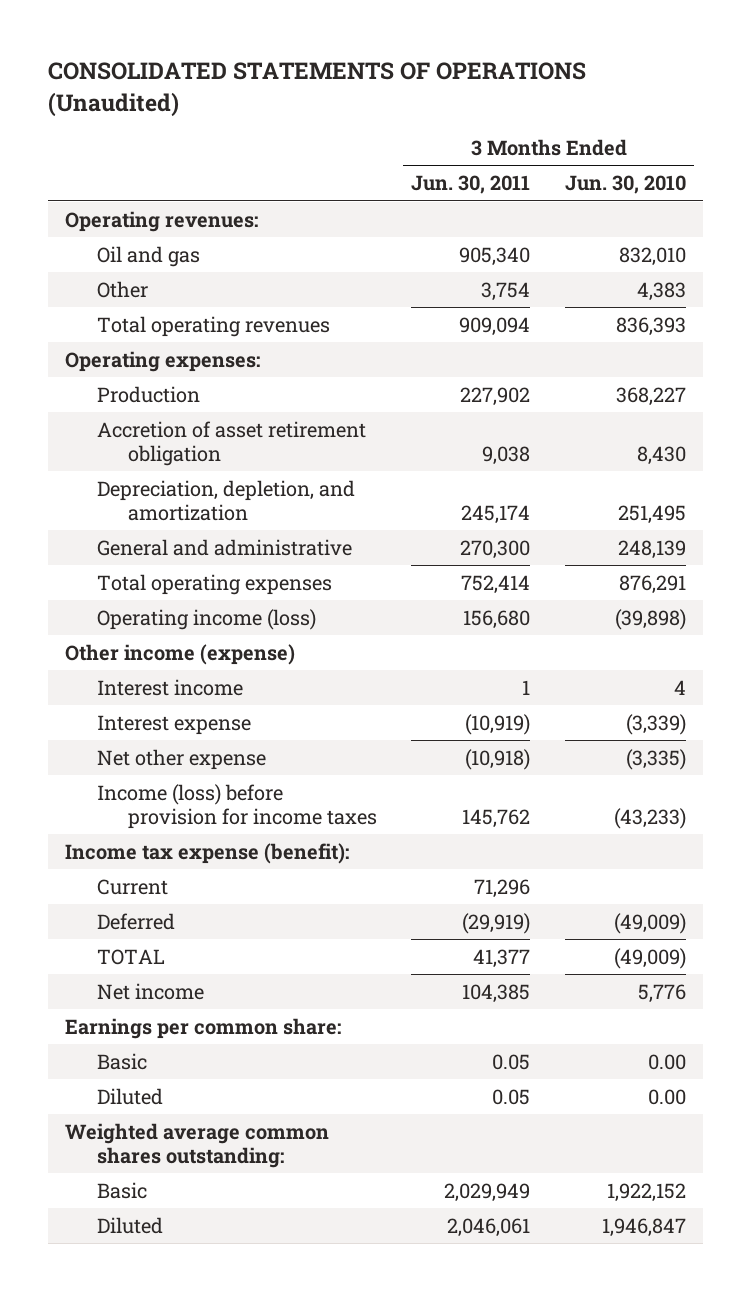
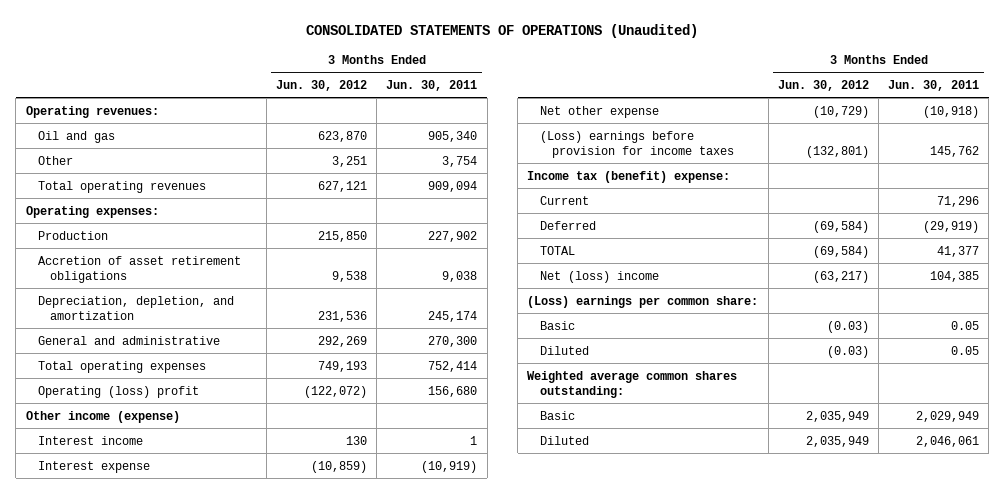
[564,175,686,195] Jun. 30, 2010 -> none
none -> [276,79,368,91] Jun. 30, 2012
[96,420,366,467] Accretion of asset retirement obligation -> [37,255,241,283] Accretion of asset retirement obligations
[96,608,316,630] Operating income (loss) -> [37,385,199,398] Operating (loss) profit
[96,783,378,830] Income (loss) before provision for income taxes -> [539,130,734,158] (Loss) earnings before provision for income taxes
[65,842,350,864] Income tax expense (benefit): -> [527,170,731,183] Income tax (benefit) expense:
[96,982,204,1000] Net income -> [539,270,659,283] Net (loss) income
[65,1017,342,1039] Earnings per common share: -> [527,295,759,308] (Loss) earnings per common share:

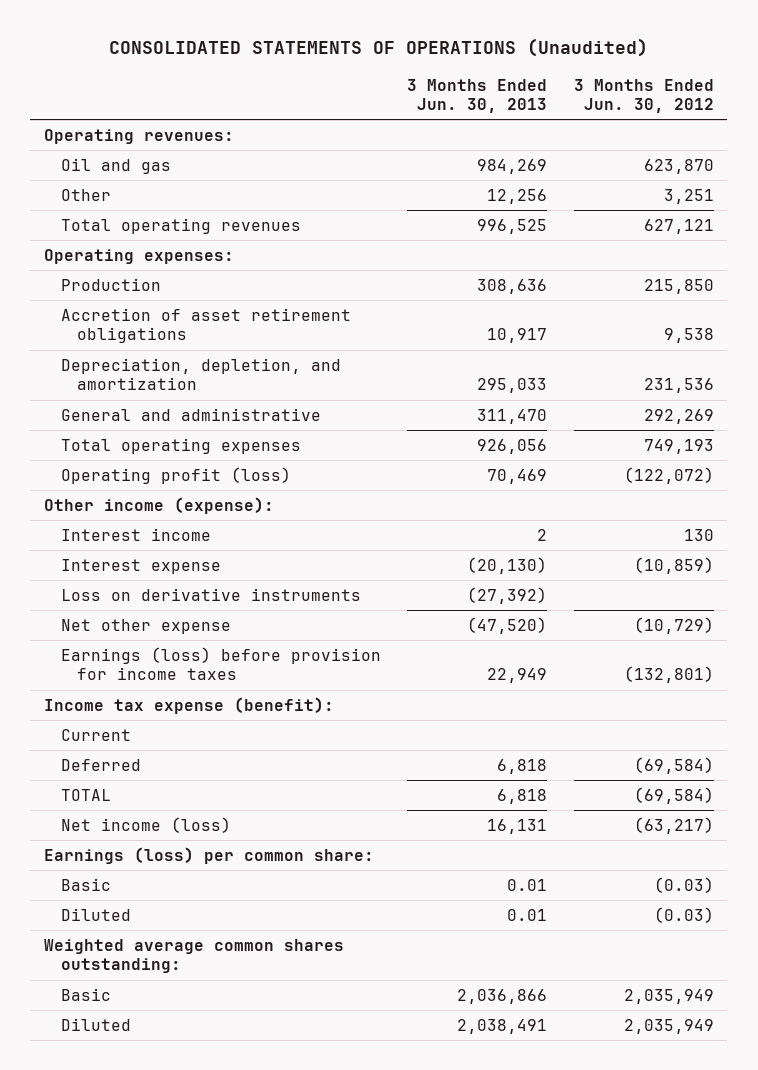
[386,79,478,91] Jun. 30, 2011 -> none
none -> [407,78,548,113] 3 Months Ended Jun. 30, 2013
[37,385,199,398] Operating (loss) profit -> [60,466,291,484] Operating profit (loss)
[25,410,180,423] Other income (expense) -> [43,496,274,514] Other income (expense):
none -> [60,587,361,601] Loss on derivative instruments
[539,130,734,158] (Loss) earnings before provision for income taxes -> [60,646,381,681] Earnings (loss) before provision for income taxes
[527,170,731,183] Income tax (benefit) expense: -> [43,696,334,714] Income tax expense (benefit):
[539,270,659,283] Net (loss) income -> [60,816,231,833] Net income (loss)
[527,295,759,308] (Loss) earnings per common share: -> [43,846,374,864] Earnings (loss) per common share:

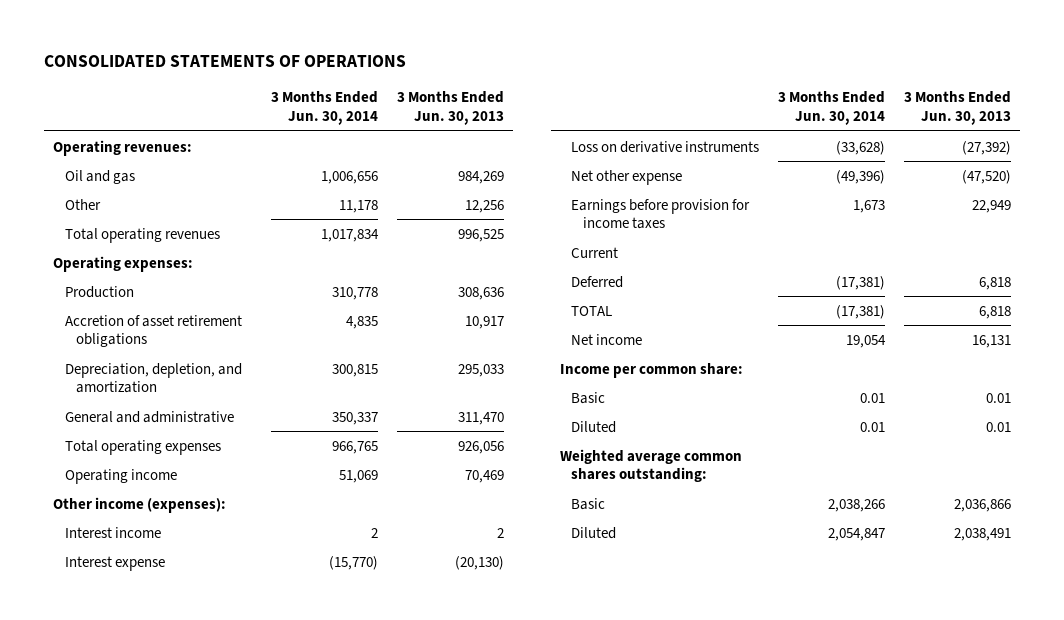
[108,38,648,58] CONSOLIDATED STATEMENTS OF OPERATIONS (Unaudited) -> [44,55,407,68] CONSOLIDATED STATEMENTS OF OPERATIONS
[574,78,715,113] 3 Months Ended Jun. 30, 2012 -> none
none -> [271,91,379,125] 3 Months Ended Jun. 30, 2014
[60,466,291,484] Operating profit (loss) -> [64,468,177,484] Operating income
[43,496,274,514] Other income (expense): -> [53,496,227,513] Other income (expenses):
[43,696,334,714] Income tax expense (benefit): -> none
[60,646,381,681] Earnings (loss) before provision for income taxes -> [571,198,751,230] Earnings before provision for income taxes
[60,816,231,833] Net income (loss) -> [571,333,643,345] Net income
[43,846,374,864] Earnings (loss) per common share: -> [560,362,744,378] Income per common share:

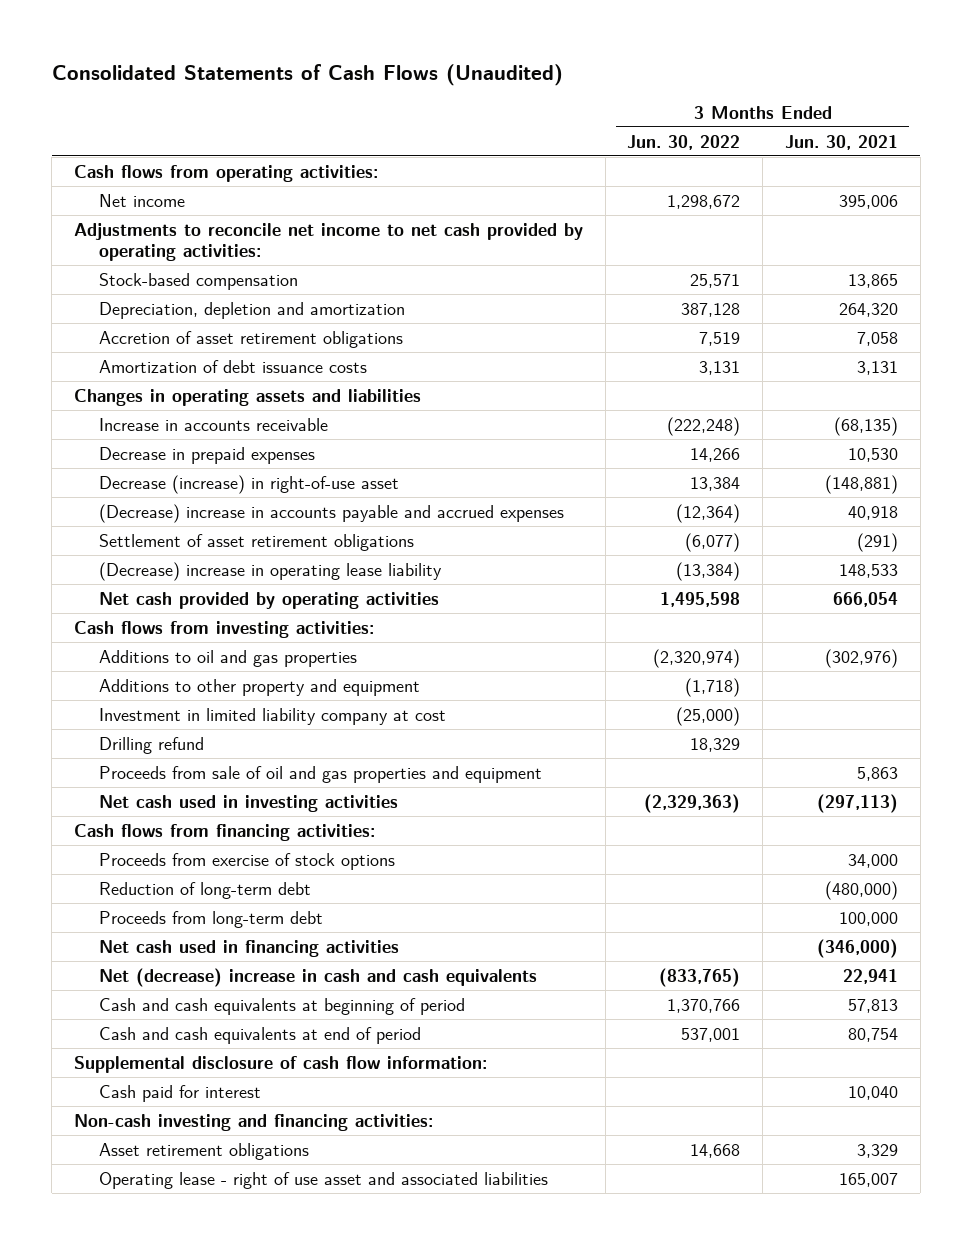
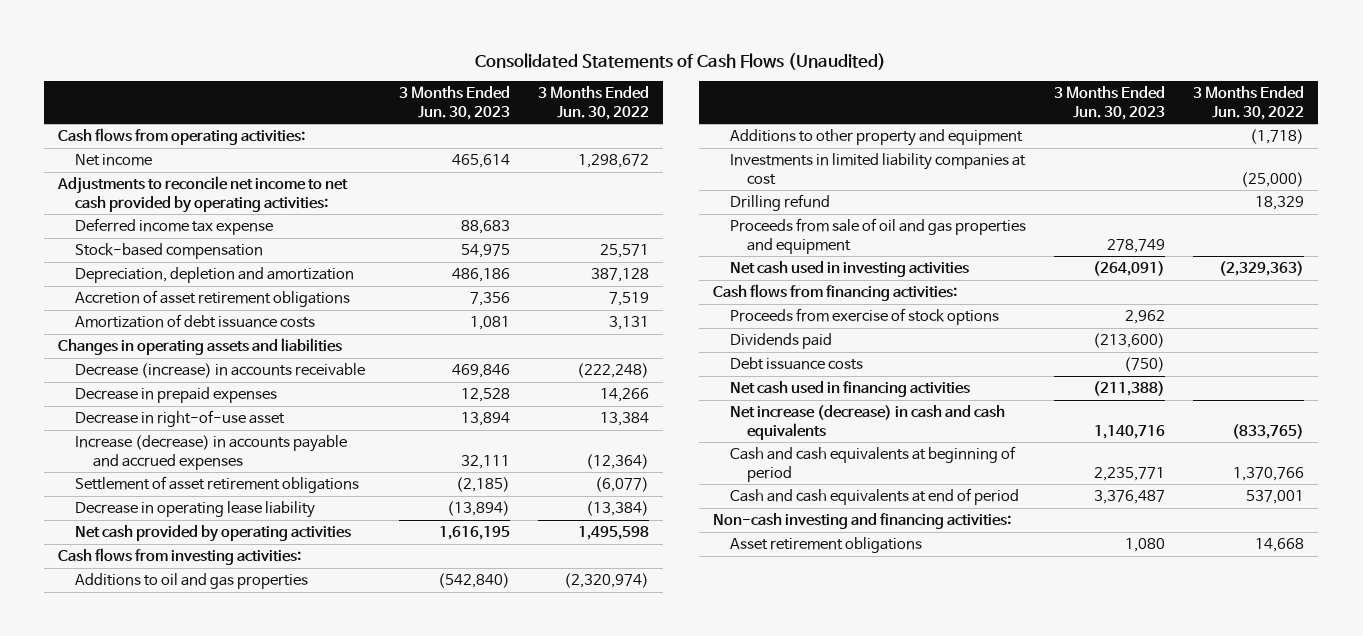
[784,134,898,150] Jun. 30, 2021 -> none
none -> [399,86,511,120] 3 Months Ended Jun. 30, 2023
none -> [75,217,274,235] Deferred income tax expense
[98,417,328,431] Increase in accounts receivable -> [75,362,366,378] Decrease (increase) in accounts receivable
[98,474,399,494] Decrease (increase) in right-of-use asset -> [75,409,286,427] Decrease in right-of-use asset
[98,503,564,523] (Decrease) increase in accounts payable and accrued expenses -> [75,434,348,470] Increase (decrease) in accounts payable and accrued expenses
[98,561,442,581] (Decrease) increase in operating lease liability -> [75,500,316,518] Decrease in operating lease liability
[98,707,446,725] Investment in limited liability company at cost -> [730,152,1027,185] Investments in limited liability companies at cost
[98,881,311,899] Reduction of long-term debt -> none
[98,910,323,928] Proceeds from long-term debt -> none
none -> [730,332,833,349] Dividends paid
none -> [730,356,864,370] Debt issuance costs
[98,967,537,987] Net (decrease) increase in cash and cash equivalents -> [730,404,1006,440] Net increase (decrease) in cash and cash equivalents
[73,1055,487,1073] Supplemental disclosure of cash flow information: -> none
[98,1084,261,1102] Cash paid for interest -> none
[98,1171,548,1189] Operating lease - right of use asset and associated liabilities -> none

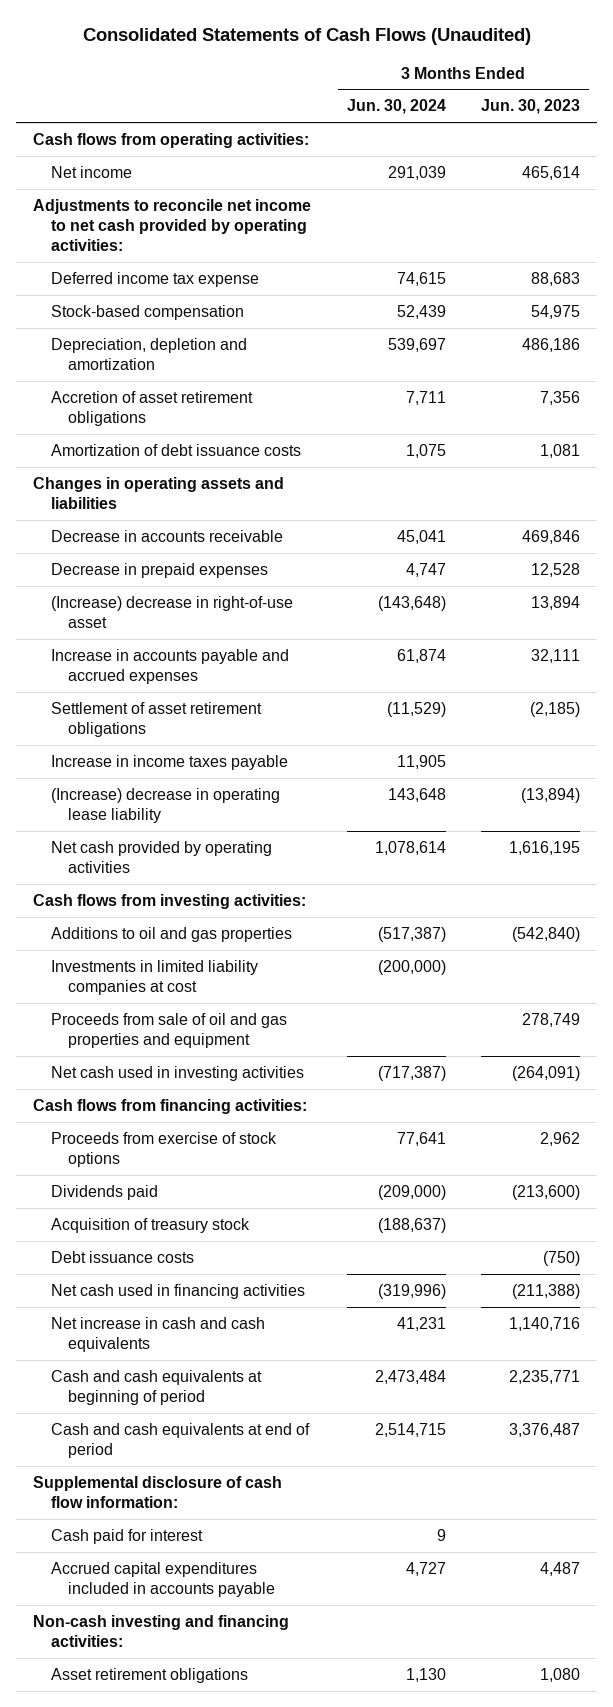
[538,86,650,120] 3 Months Ended Jun. 30, 2022 -> none
none -> [346,99,446,115] Jun. 30, 2024
[75,362,366,378] Decrease (increase) in accounts receivable -> [50,529,283,542] Decrease in accounts receivable
[75,409,286,427] Decrease in right-of-use asset -> [50,595,293,629] (Increase) decrease in right-of-use asset
[75,434,348,470] Increase (decrease) in accounts payable and accrued expenses -> [50,648,289,685] Increase in accounts payable and accrued expenses
none -> [50,754,288,770] Increase in income taxes payable
[75,500,316,518] Decrease in operating lease liability -> [50,787,280,824] (Increase) decrease in operating lease liability
[730,128,1024,146] Additions to other property and equipment -> none
[730,193,831,211] Drilling refund -> none
none -> [50,1217,250,1233] Acquisition of treasury stock
[730,404,1006,440] Net increase (decrease) in cash and cash equivalents -> [50,1316,265,1353] Net increase in cash and cash equivalents
none -> [33,1475,283,1509] Supplemental disclosure of cash flow information:
none -> [50,1528,203,1544] Cash paid for interest
none -> [50,1561,275,1598] Accrued capital expenditures included in accounts payable

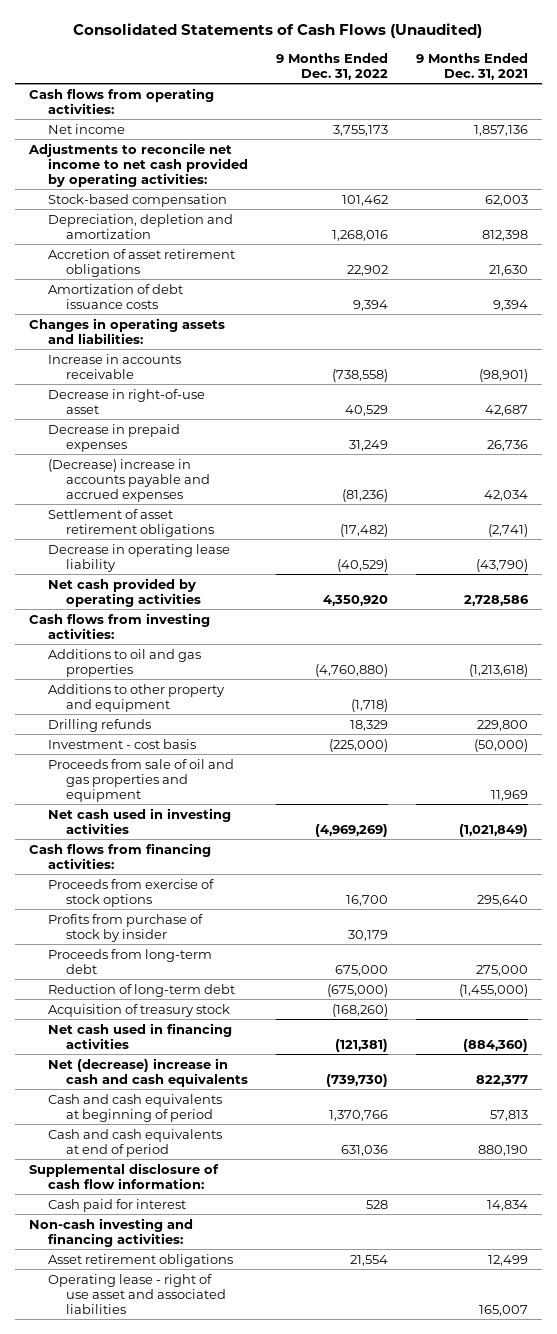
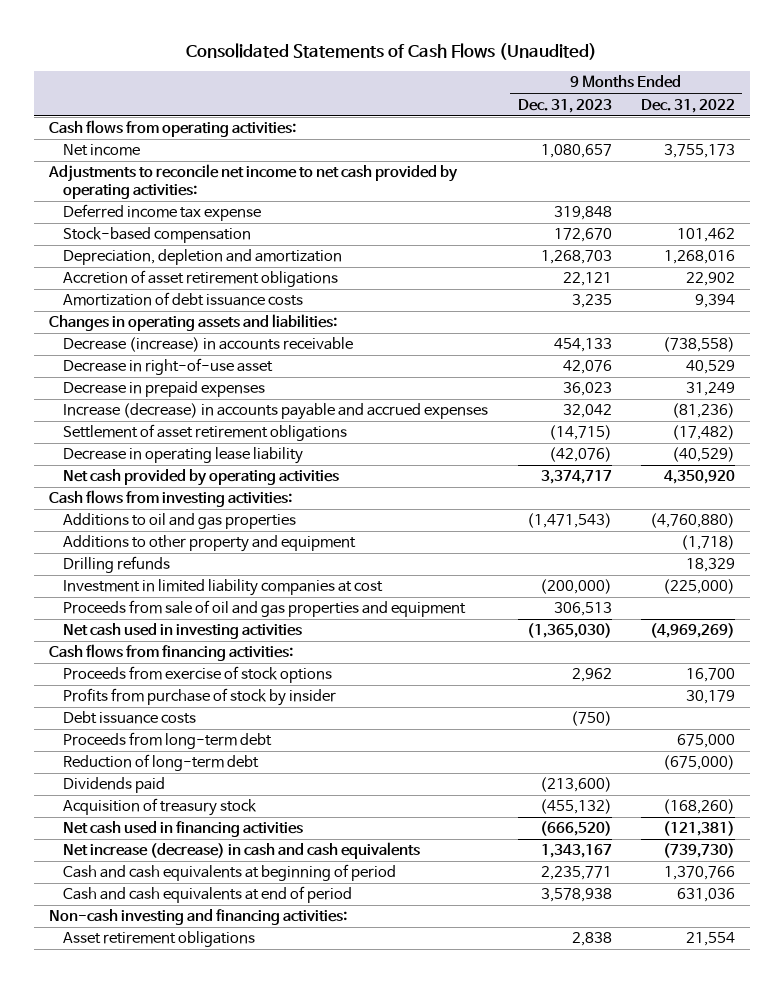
[415,52,528,80] 9 Months Ended Dec. 31, 2021 -> none
none -> [517,98,612,113] Dec. 31, 2023
none -> [63,204,262,222] Deferred income tax expense
[47,353,181,379] Increase in accounts receivable -> [63,337,354,353] Decrease (increase) in accounts receivable
[47,458,210,502] (Decrease) increase in accounts payable and accrued expenses -> [63,403,489,421] Increase (decrease) in accounts payable and accrued expenses
[47,738,196,749] Investment - cost basis -> [63,579,384,597] Investment in limited liability companies at cost
none -> [63,711,197,725] Debt issuance costs
none -> [63,777,166,794] Dividends paid
[47,1057,248,1087] Net (decrease) increase in cash and cash equivalents -> [63,842,421,860] Net increase (decrease) in cash and cash equivalents
[29,1162,220,1189] Supplemental disclosure of cash flow information: -> none
[47,1198,186,1212] Cash paid for interest -> none
[47,1273,226,1314] Operating lease - right of use asset and associated liabilities -> none

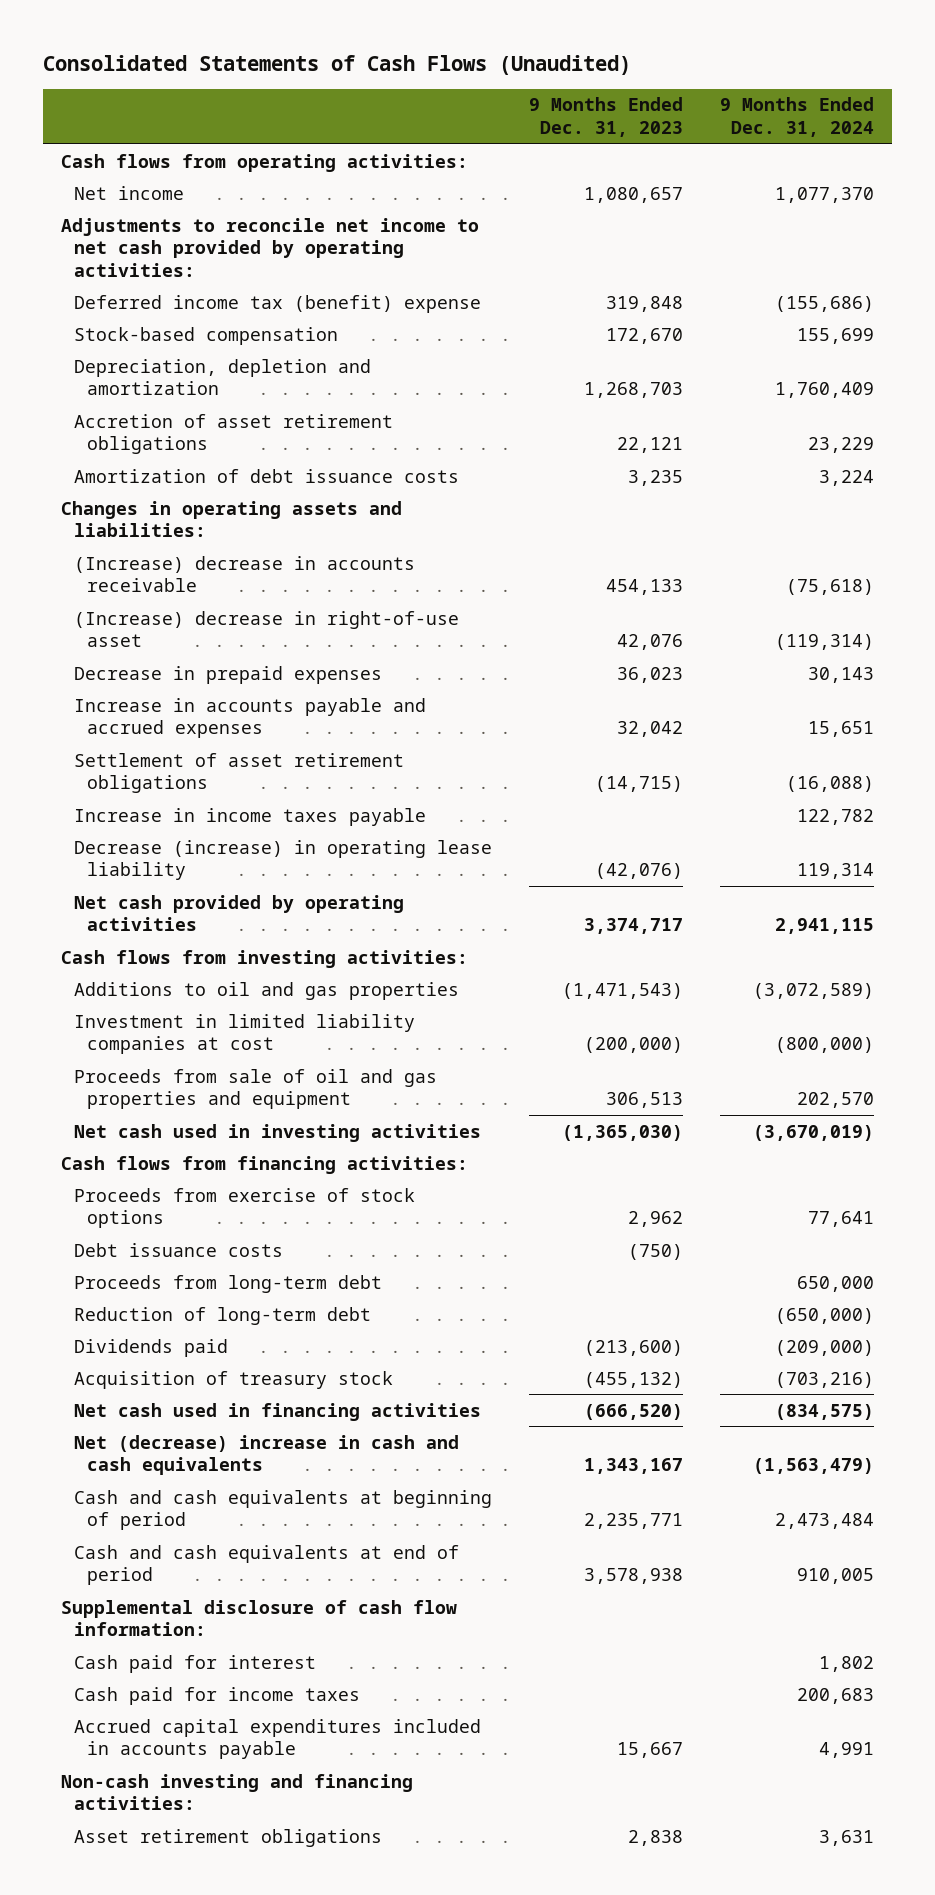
[641,98,736,113] Dec. 31, 2022 -> none
none -> [719,97,874,137] 9 Months Ended Dec. 31, 2024
[63,204,262,222] Deferred income tax expense -> [74,294,482,313] Deferred income tax (benefit) expense
[63,337,354,353] Decrease (increase) in accounts receivable -> [74,555,416,593] (Increase) decrease in accounts receivable
[63,358,274,376] Decrease in right-of-use asset -> [74,610,460,648] (Increase) decrease in right-of-use asset
[63,403,489,421] Increase (decrease) in accounts payable and accrued expenses -> [74,697,427,739] Increase in accounts payable and accrued expenses
none -> [74,807,427,826] Increase in income taxes payable
[63,447,304,465] Decrease in operating lease liability -> [74,839,493,881] Decrease (increase) in operating lease liability
[63,535,357,553] Additions to other property and equipment -> none
[63,556,171,574] Drilling refunds -> none
[63,688,337,707] Profits from purchase of stock by insider -> none
[63,842,421,860] Net increase (decrease) in cash and cash equivalents -> [74,1434,460,1476] Net (decrease) increase in cash and cash equivalents
none -> [61,1599,458,1637] Supplemental disclosure of cash flow information:
none -> [74,1654,317,1673] Cash paid for interest
none -> [74,1686,361,1705] Cash paid for income taxes
none -> [74,1718,482,1760] Accrued capital expenditures included in accounts payable

